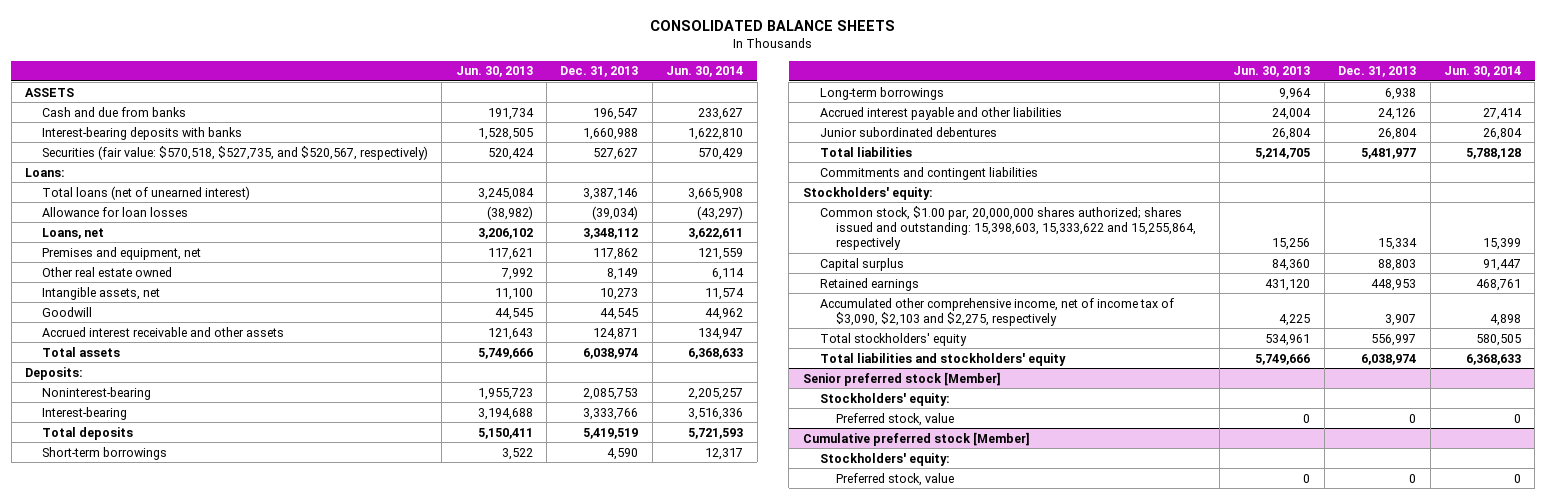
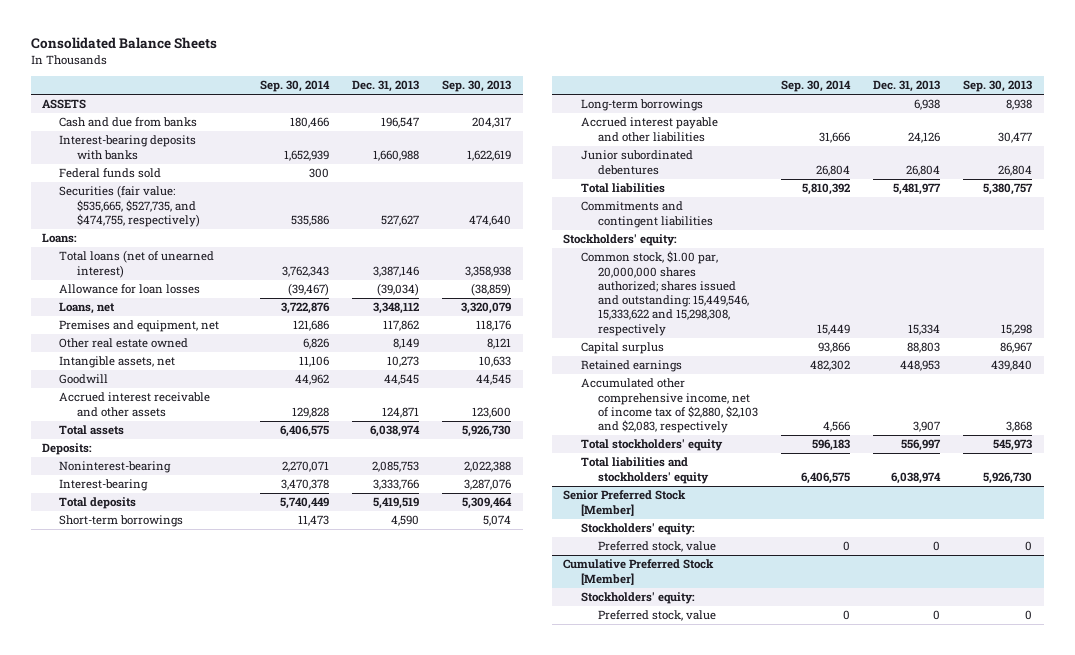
[650,19,896,31] CONSOLIDATED BALANCE SHEETS -> [30,37,217,50] Consolidated Balance Sheets
[455,66,533,78] Jun. 30, 2013 -> none
[666,66,744,78] Jun. 30, 2014 -> none
none -> [259,79,330,92] Sep. 30, 2014
none -> [442,79,512,92] Sep. 30, 2013
none -> [59,168,162,179] Federal funds sold
[41,145,428,160] Securities (fair value: $570,518, $527,735, and $520,567, respectively) -> [59,185,200,227] Securities (fair value: $535,665, $527,735, and $474,755, respectively)
[819,205,1197,251] Common stock, $1.00 par, 20,000,000 shares authorized; shares issued and outstanding: 15,398,603, 15,333,622 and 15,255,864, respectively -> [580,251,749,336] Common stock, $1.00 par, 20,000,000 shares authorized; shares issued and outstanding: 15,449,546, 15,333,622 and 15,298,308, respectively
[819,297,1174,326] Accumulated other comprehensive income, net of income tax of $3,090, $2,103 and $2,275, respectively -> [580,378,758,434] Accumulated other comprehensive income, net of income tax of $2,880, $2,103 and $2,083, respectively
[802,371,1001,386] Senior preferred stock [Member] -> [563,490,687,516] Senior Preferred Stock [Member]
[802,431,1030,446] Cumulative preferred stock [Member] -> [563,559,715,585] Cumulative Preferred Stock [Member]

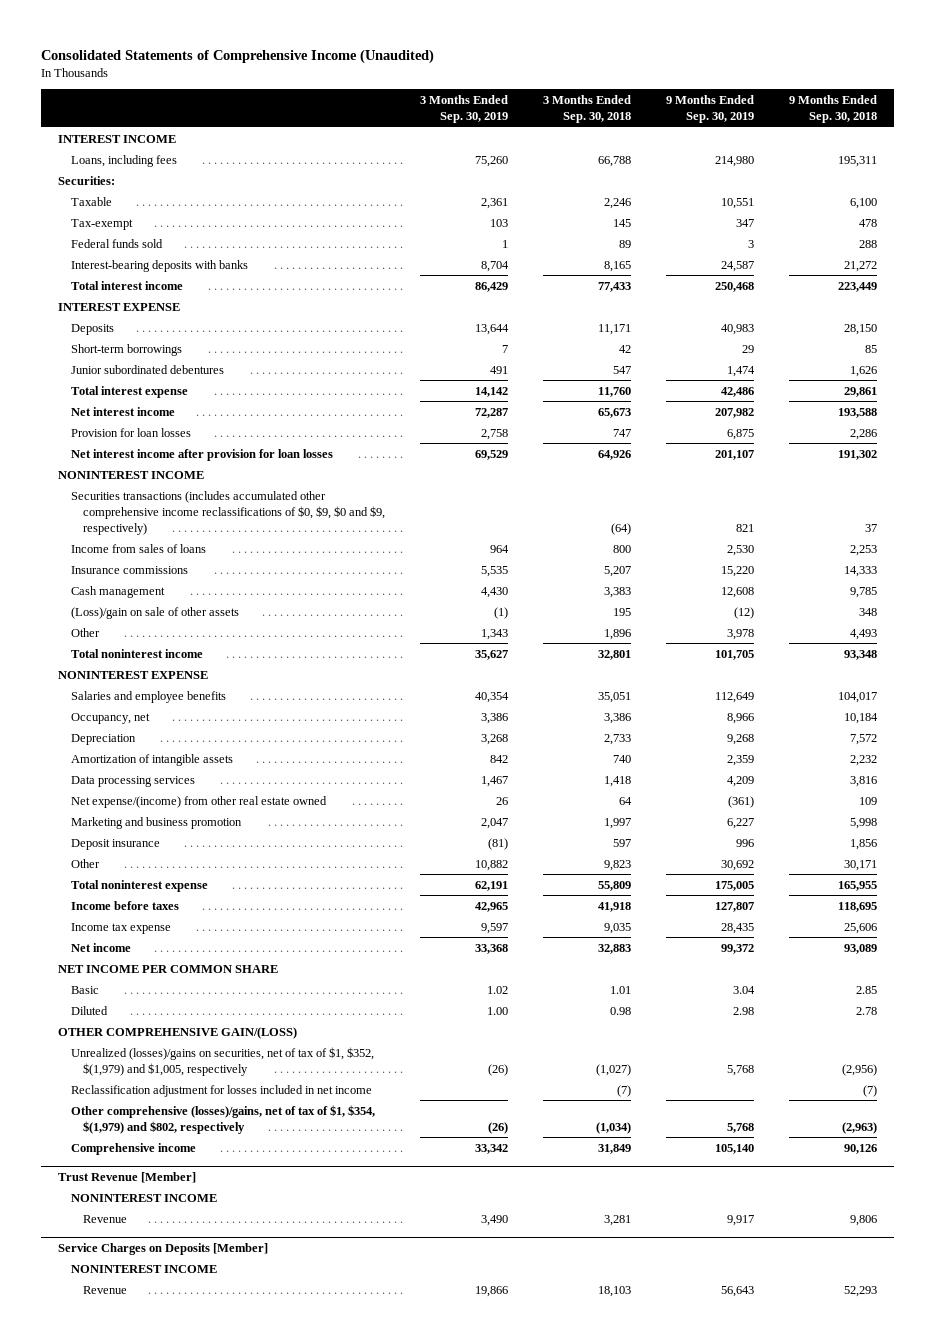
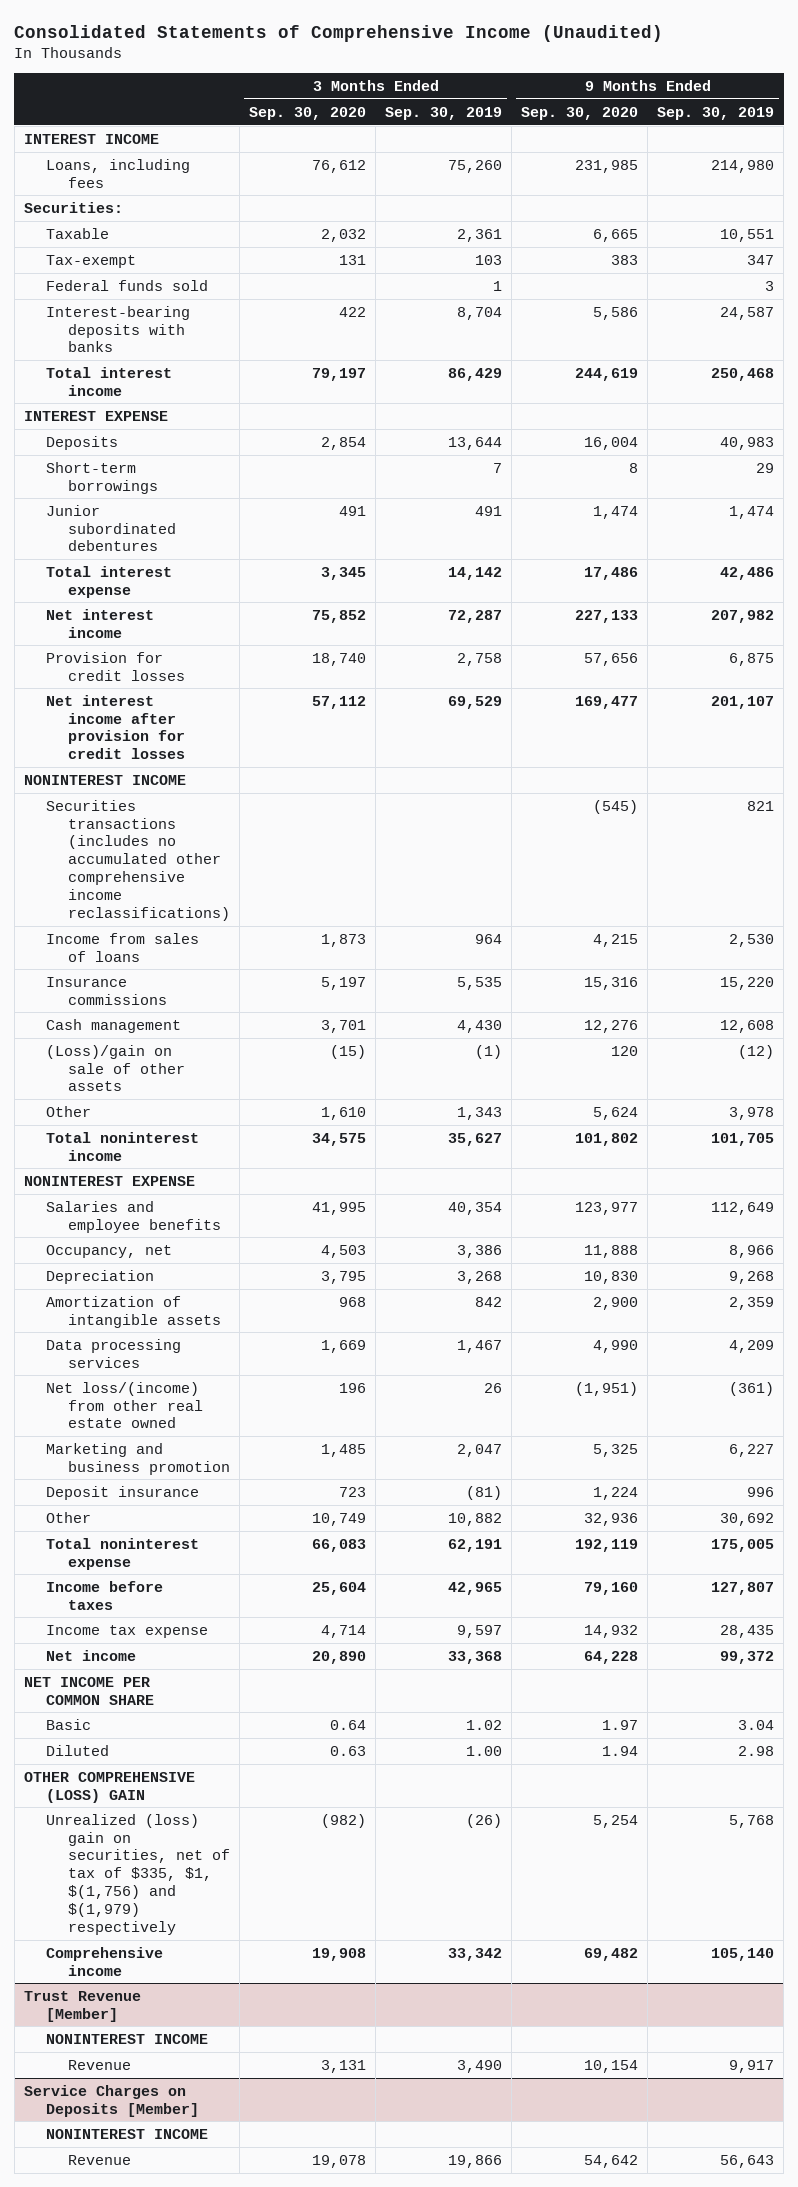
[542,94,631,124] 3 Months Ended Sep. 30, 2018 -> none
[788,94,877,124] 9 Months Ended Sep. 30, 2018 -> none
none -> [249,106,367,120] Sep. 30, 2020
none -> [521,106,639,120] Sep. 30, 2020
[70,427,191,437] Provision for loan losses -> [45,651,186,681] Provision for credit losses
[70,448,333,461] Net interest income after provision for loan losses -> [45,694,186,760] Net interest income after provision for credit losses
[70,490,386,535] Securities transactions (includes accumulated other comprehensive income reclassifications of $0, $9, $0 and $9, respectively) -> [45,799,231,921] Securities transactions (includes no accumulated other comprehensive income reclassifications)
[70,795,327,808] Net expense/(income) from other real estate owned -> [45,1381,204,1429] Net loss/(income) from other real estate owned
[70,1084,372,1097] Reclassification adjustment for losses included in net income -> none
[70,1104,375,1134] Other comprehensive (losses)/gains, net of tax of $1, $354, $(1,979) and $802, respectively -> none
[58,1026,298,1039] OTHER COMPREHENSIVE GAIN/(LOSS) -> [23,1771,195,1803] OTHER COMPREHENSIVE (LOSS) GAIN
[70,1046,374,1076] Unrealized (losses)/gains on securities, net of tax of $1, $352, $(1,979) and $1,005, respectively -> [45,1813,231,1935] Unrealized (loss) gain on securities, net of tax of $335, $1, $(1,756) and $(1,979) respectively

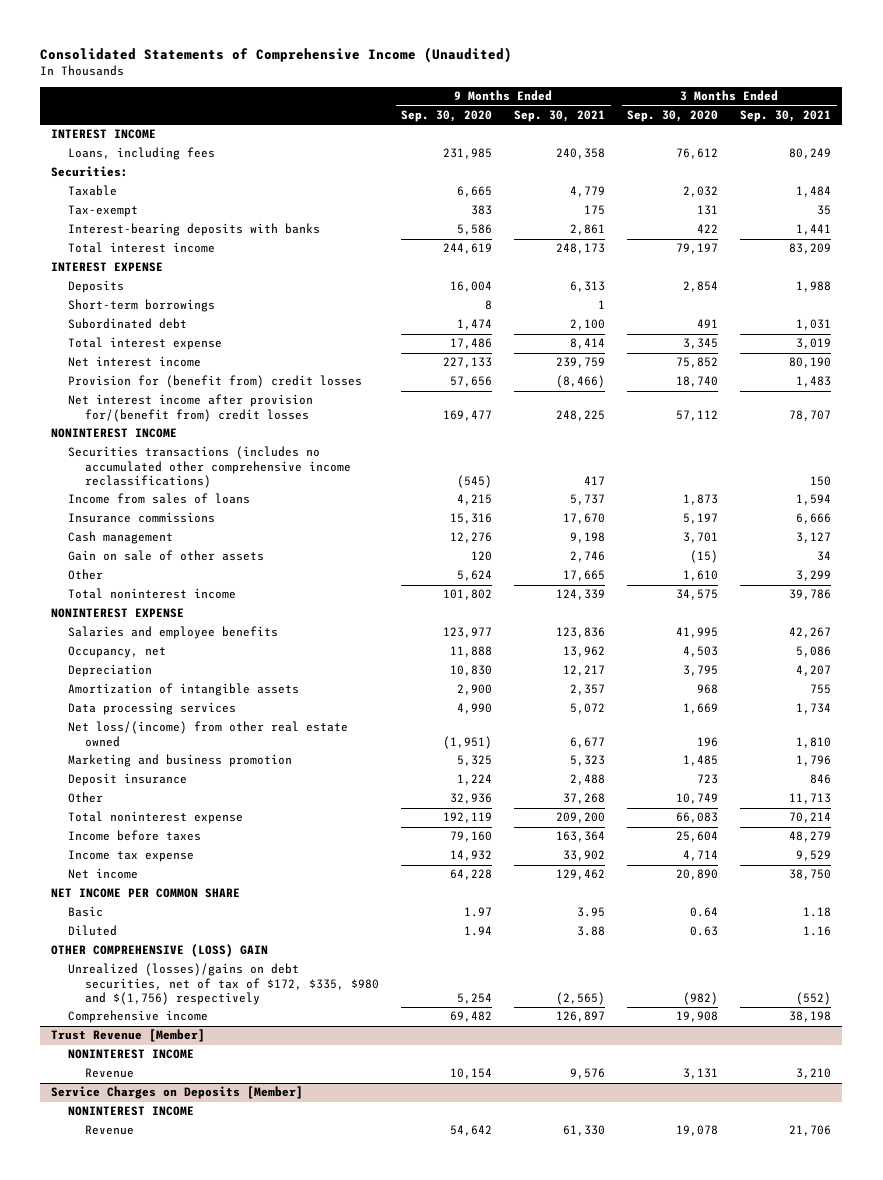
[385,106,503,120] Sep. 30, 2019 -> none
[657,106,775,120] Sep. 30, 2019 -> none
none -> [514,109,606,122] Sep. 30, 2021
none -> [740,109,832,122] Sep. 30, 2021
[45,279,208,291] Federal funds sold -> none
[45,504,177,552] Junior subordinated debentures -> [68,318,188,330] Subordinated debt
[45,651,186,681] Provision for credit losses -> [68,375,363,389] Provision for (benefit from) credit losses
[45,694,186,760] Net interest income after provision for credit losses -> [68,394,314,422] Net interest income after provision for/(benefit from) credit losses
[45,1044,186,1092] (Loss)/gain on sale of other assets -> [68,550,265,562] Gain on sale of other assets
[45,1813,231,1935] Unrealized (loss) gain on securities, net of tax of $335, $1, $(1,756) and $(1,979) respectively -> [68,963,380,1006] Unrealized (losses)/gains on debt securities, net of tax of $172, $335, $980 and $(1,756) respectively

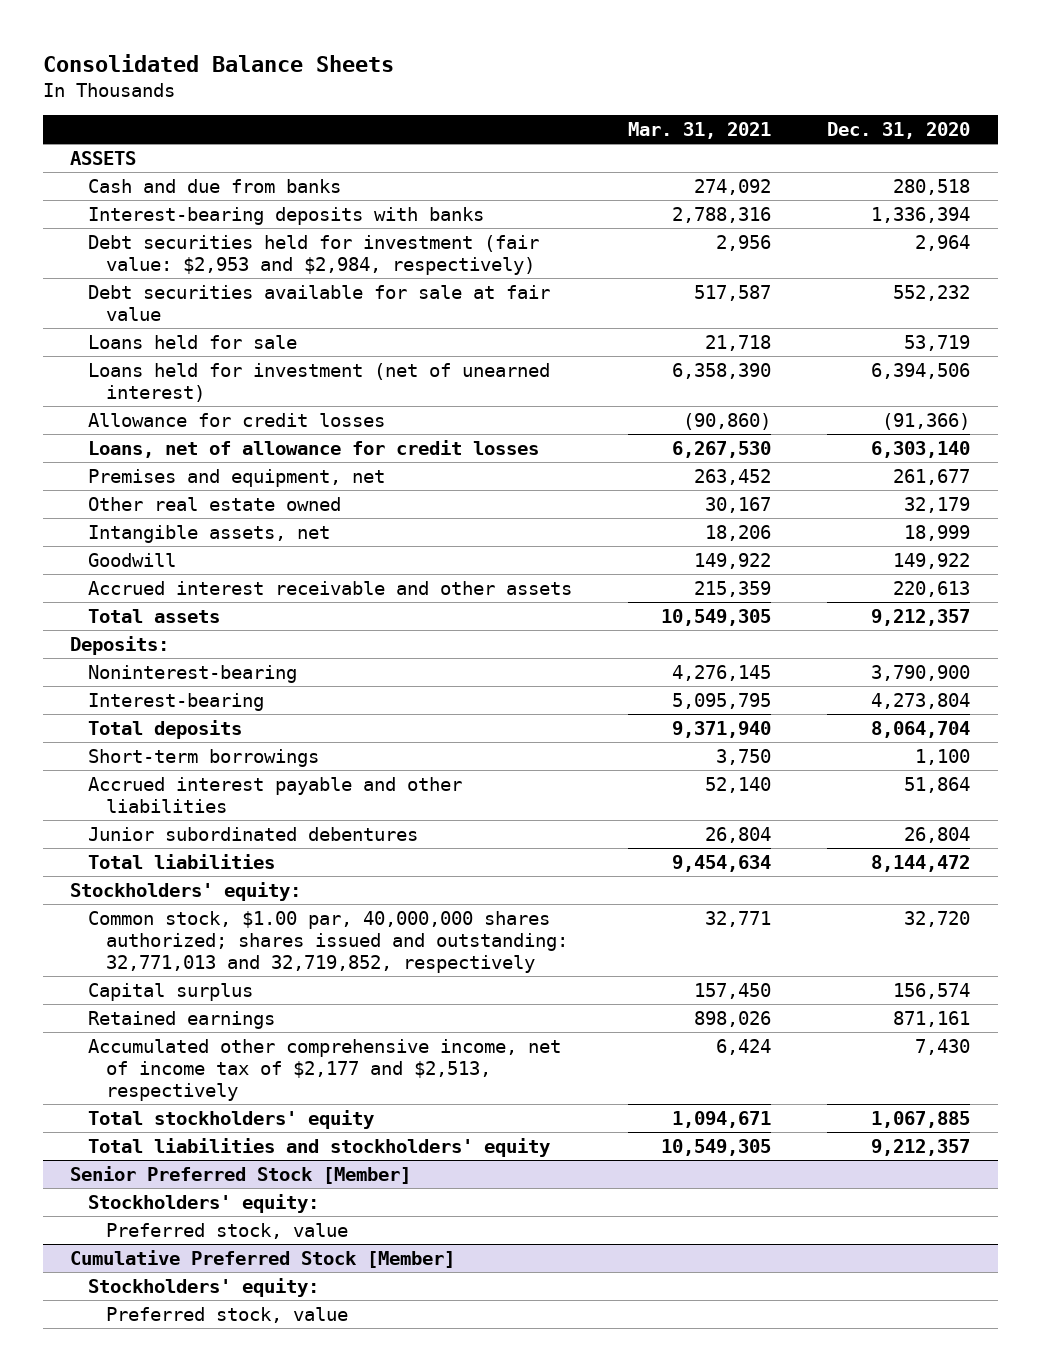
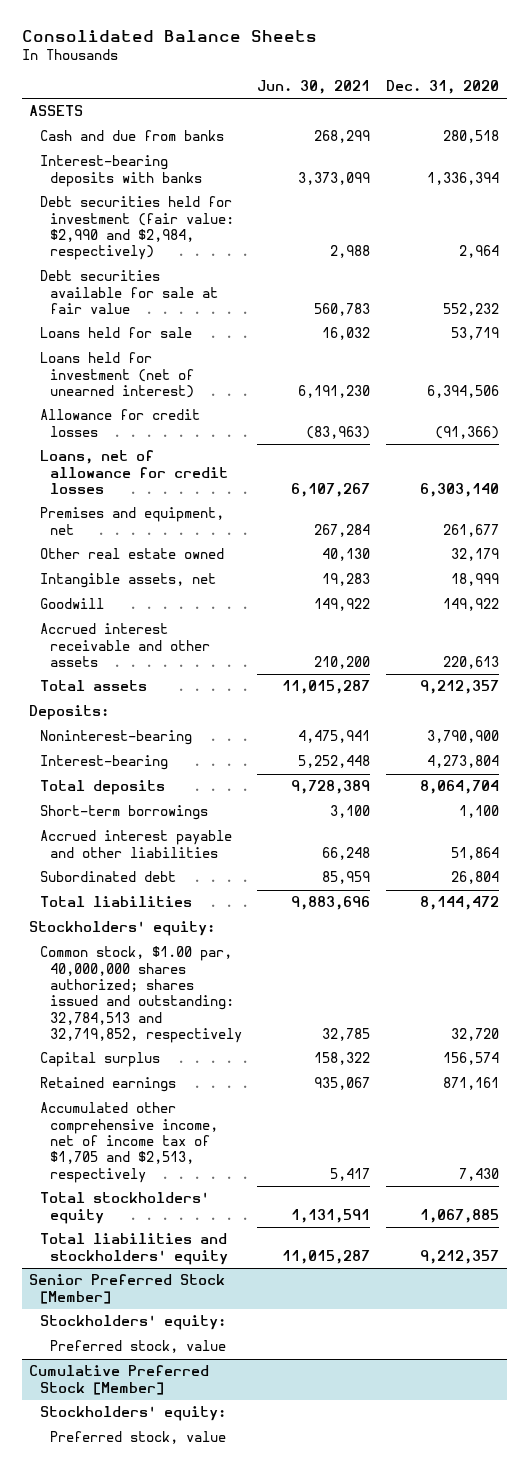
[628,122,772,140] Mar. 31, 2021 -> none
none -> [257,80,371,95] Jun. 30, 2021
[88,234,540,275] Debt securities held for investment (fair value: $2,953 and $2,984, respectively) -> [39,196,234,261] Debt securities held for investment (fair value: $2,990 and $2,984, respectively)
[88,826,419,841] Junior subordinated debentures -> [39,871,176,883] Subordinated debt
[88,910,569,973] Common stock, $1.00 par, 40,000,000 shares authorized; shares issued and outstanding: 32,771,013 and 32,719,852, respectively -> [39,946,242,1043] Common stock, $1.00 par, 40,000,000 shares authorized; shares issued and outstanding: 32,784,513 and 32,719,852, respectively
[88,1038,562,1101] Accumulated other comprehensive income, net of income tax of $2,177 and $2,513, respectively -> [39,1102,218,1183] Accumulated other comprehensive income, net of income tax of $1,705 and $2,513, respectively

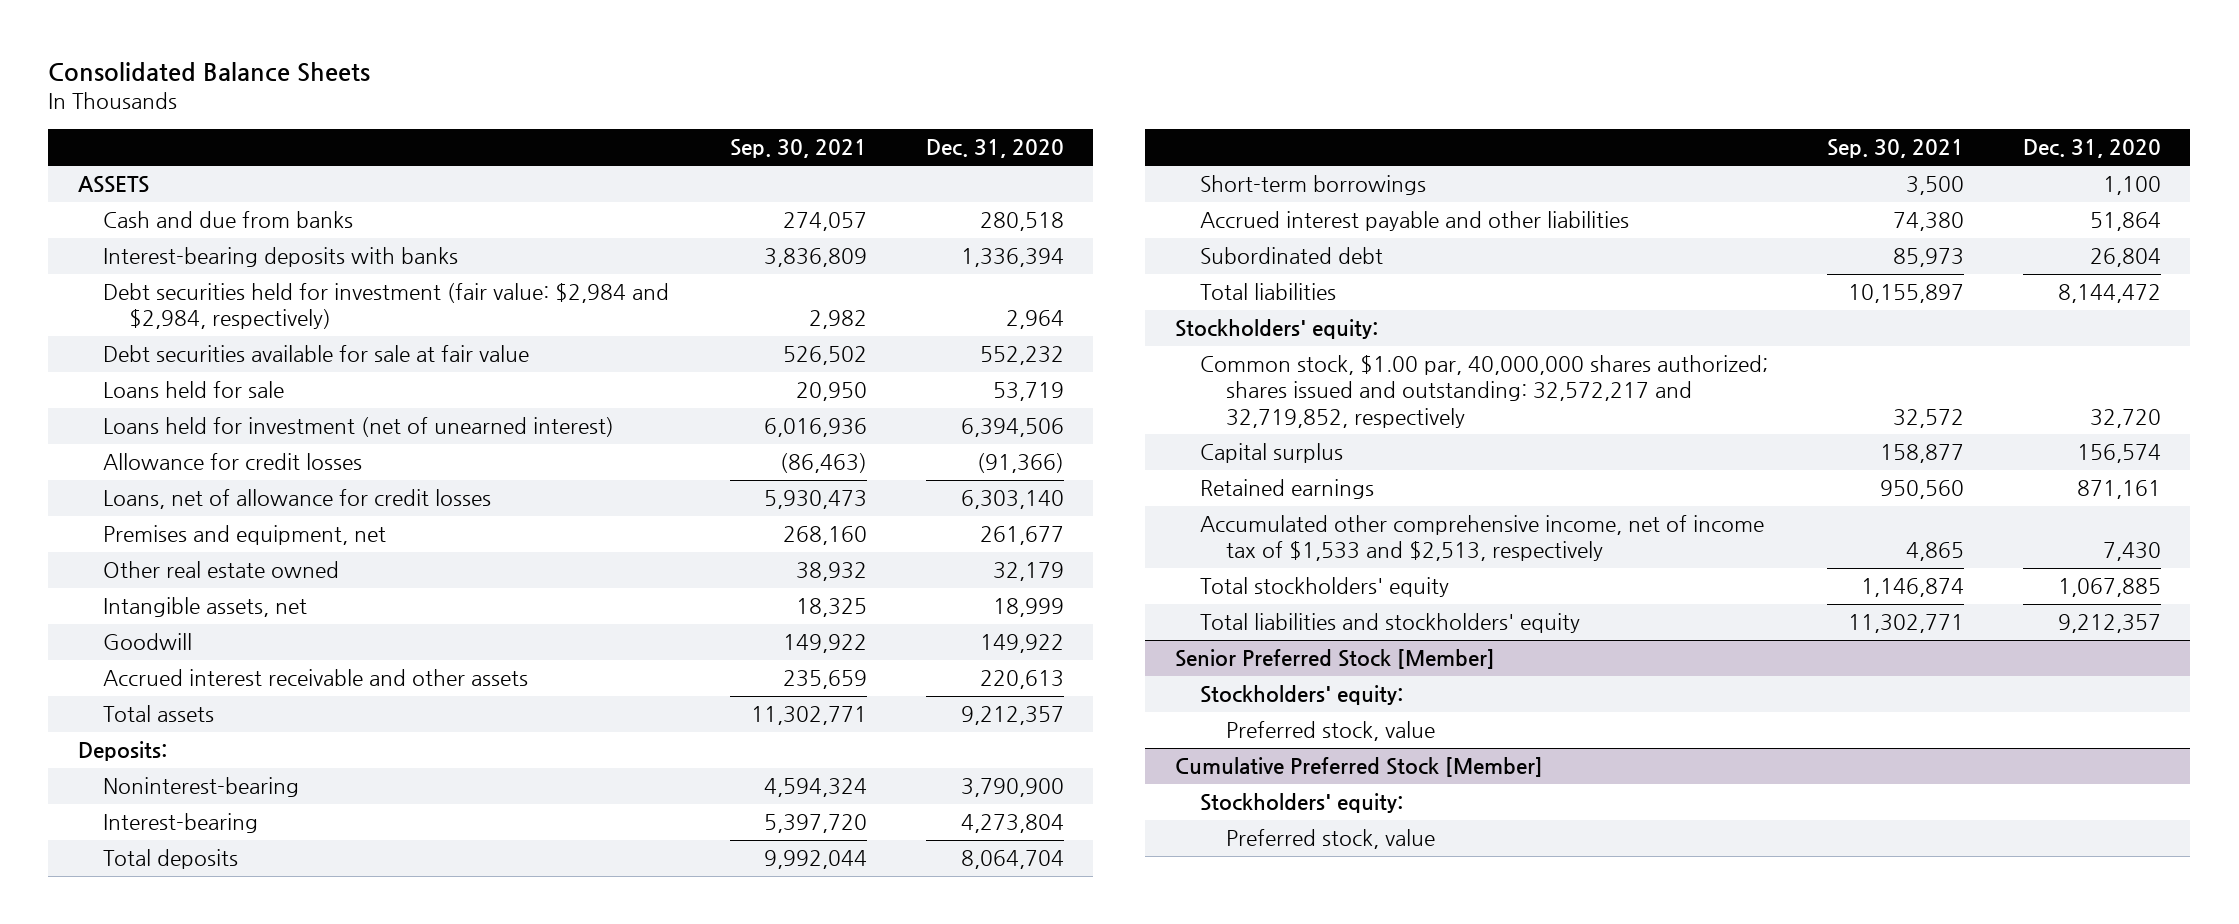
[257,80,371,95] Jun. 30, 2021 -> none
none -> [730,139,868,159] Sep. 30, 2021
[39,196,234,261] Debt securities held for investment (fair value: $2,990 and $2,984, respectively) -> [103,283,670,330] Debt securities held for investment (fair value: $2,984 and $2,984, respectively)
[39,946,242,1043] Common stock, $1.00 par, 40,000,000 shares authorized; shares issued and outstanding: 32,784,513 and 32,719,852, respectively -> [1200,355,1769,428] Common stock, $1.00 par, 40,000,000 shares authorized; shares issued and outstanding: 32,572,217 and 32,719,852, respectively
[39,1102,218,1183] Accumulated other comprehensive income, net of income tax of $1,705 and $2,513, respectively -> [1200,515,1765,562] Accumulated other comprehensive income, net of income tax of $1,533 and $2,513, respectively

